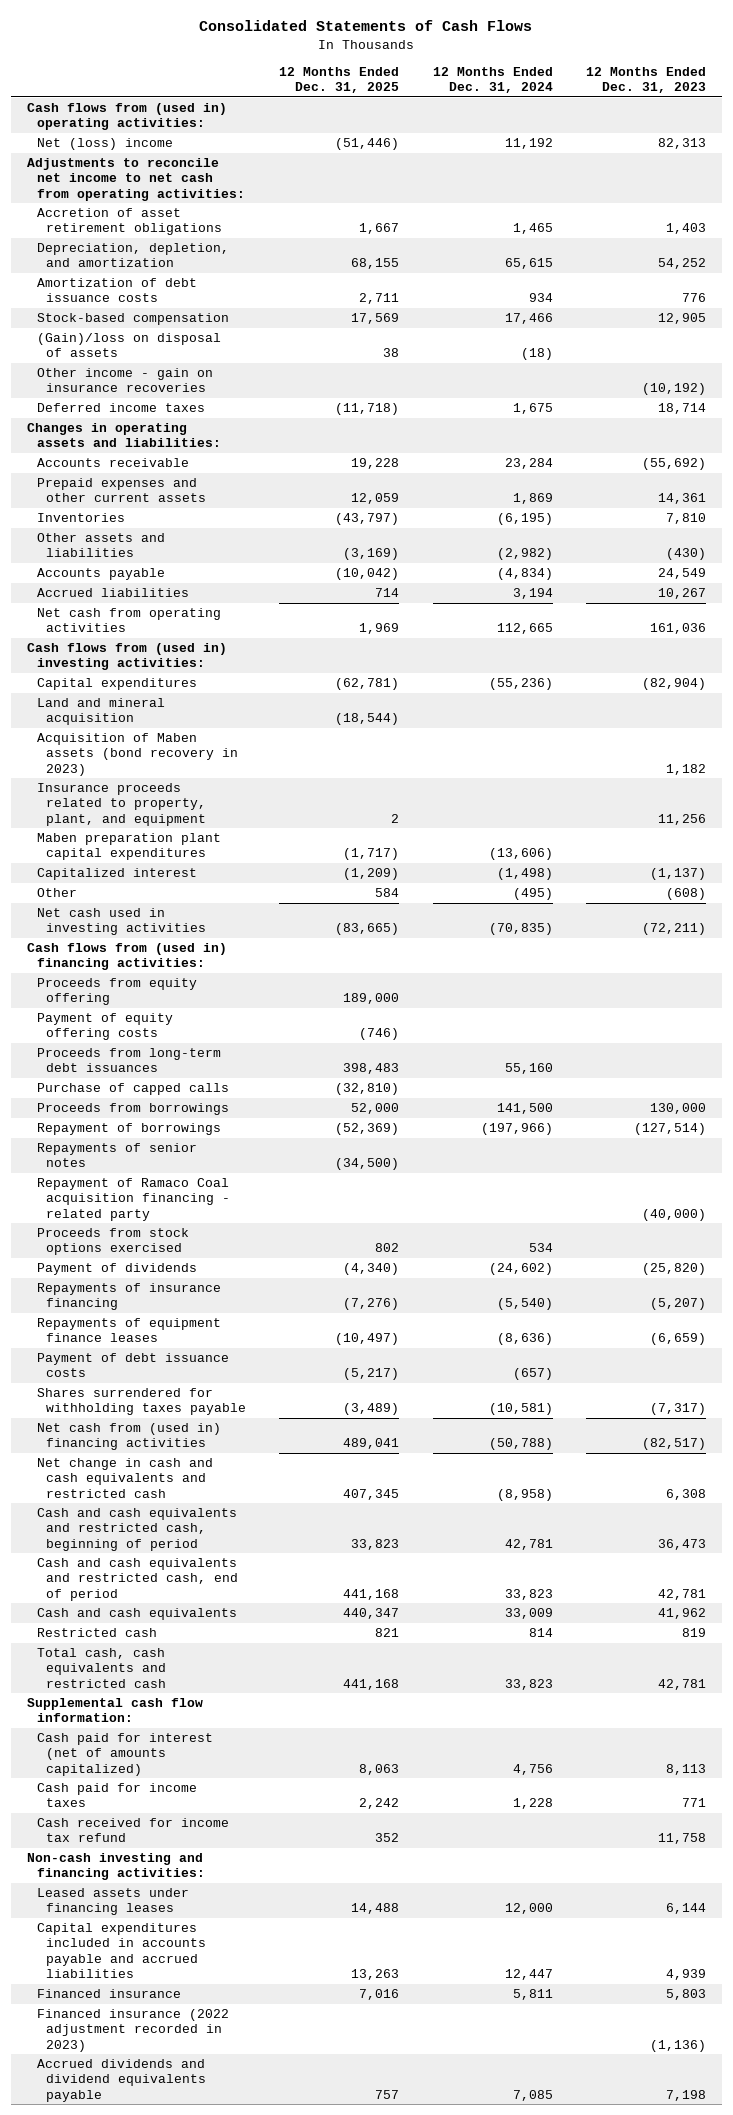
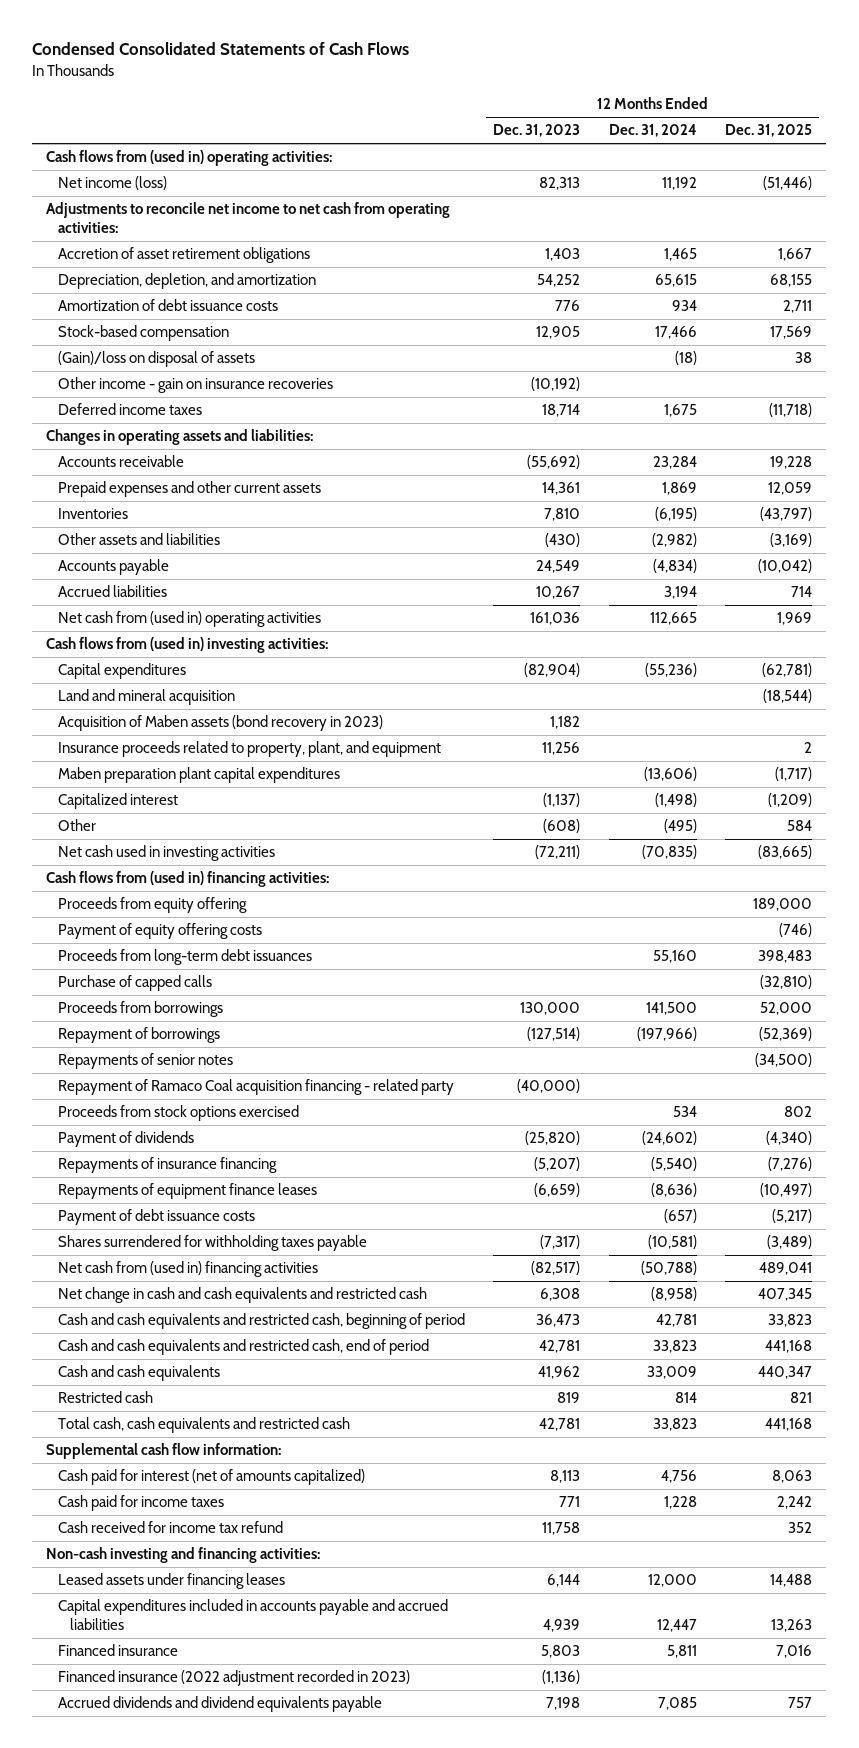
[199,19,533,31] Consolidated Statements of Cash Flows -> [32,42,410,56] Condensed Consolidated Statements of Cash Flows
[36,138,173,151] Net (loss) income -> [58,176,168,191] Net income (loss)
[36,608,221,633] Net cash from operating activities -> [58,611,322,628] Net cash from (used in) operating activities

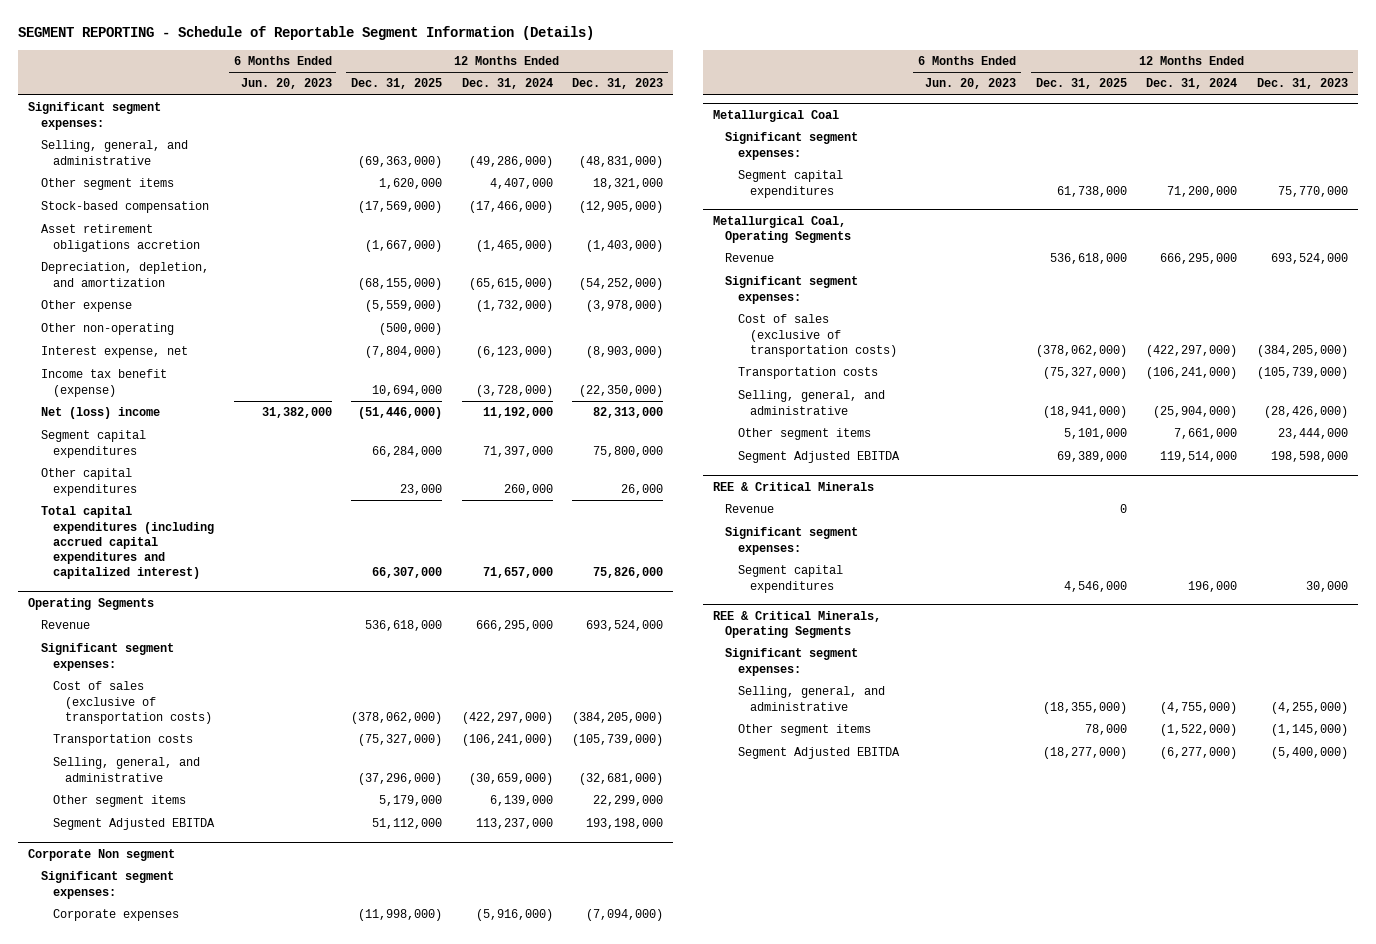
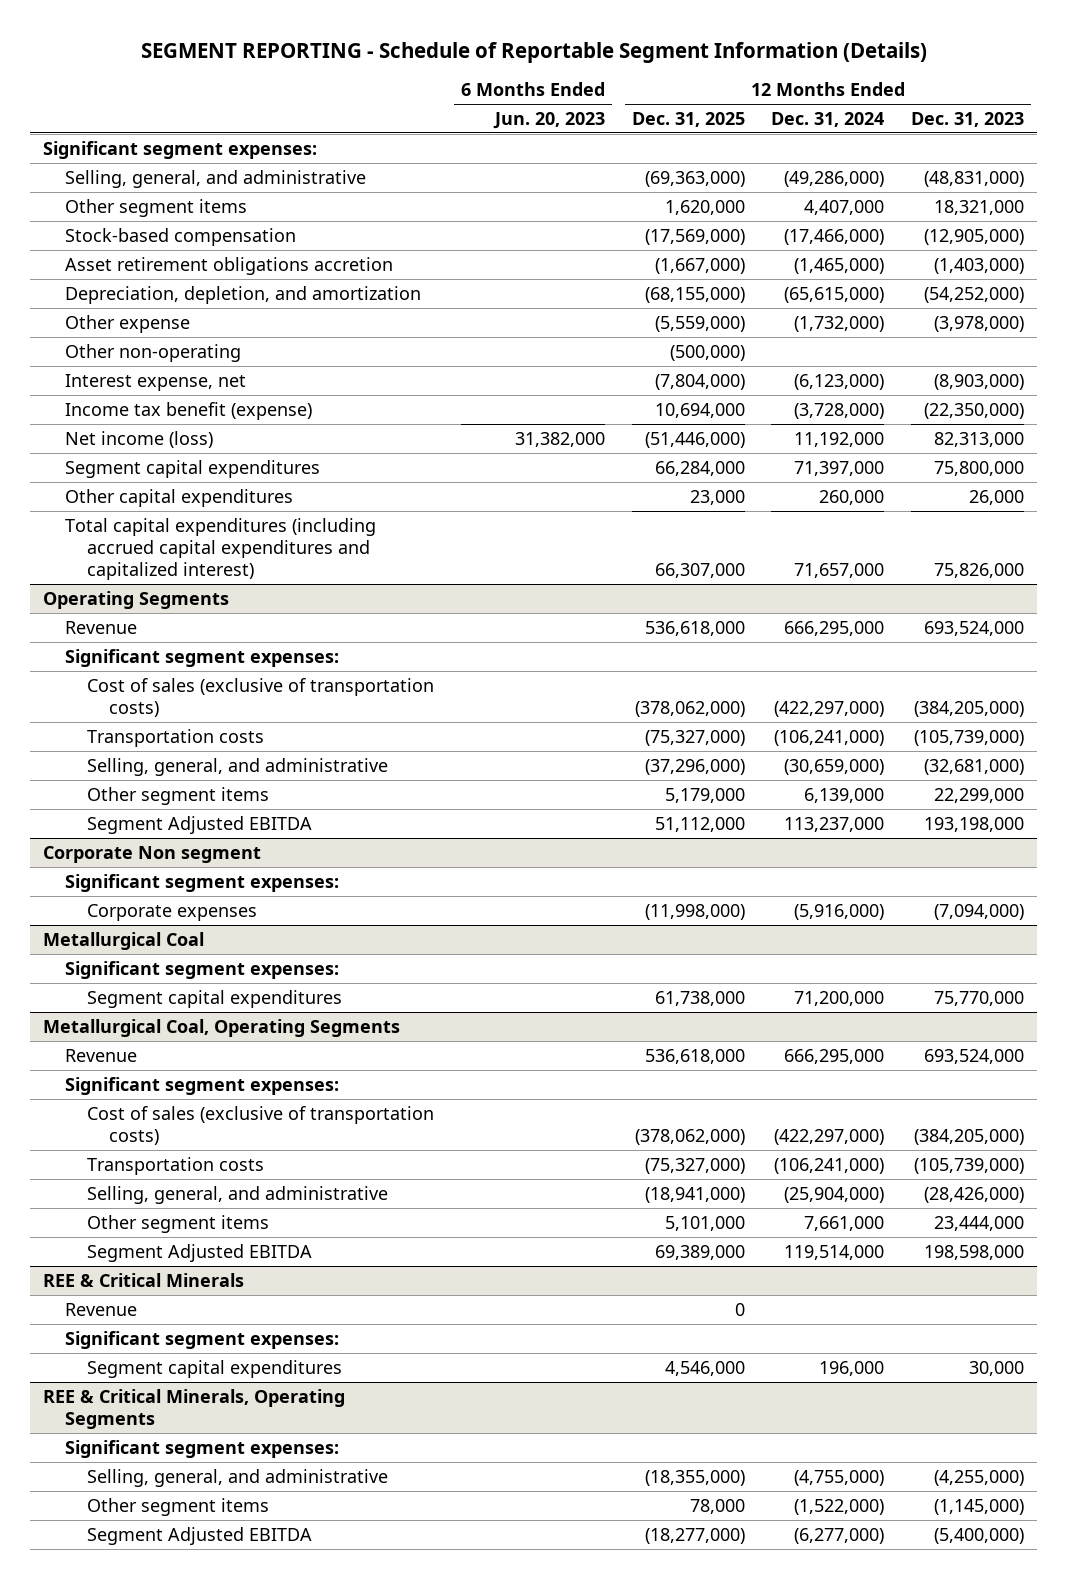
[40,407,160,420] Net (loss) income -> [65,430,214,448] Net income (loss)

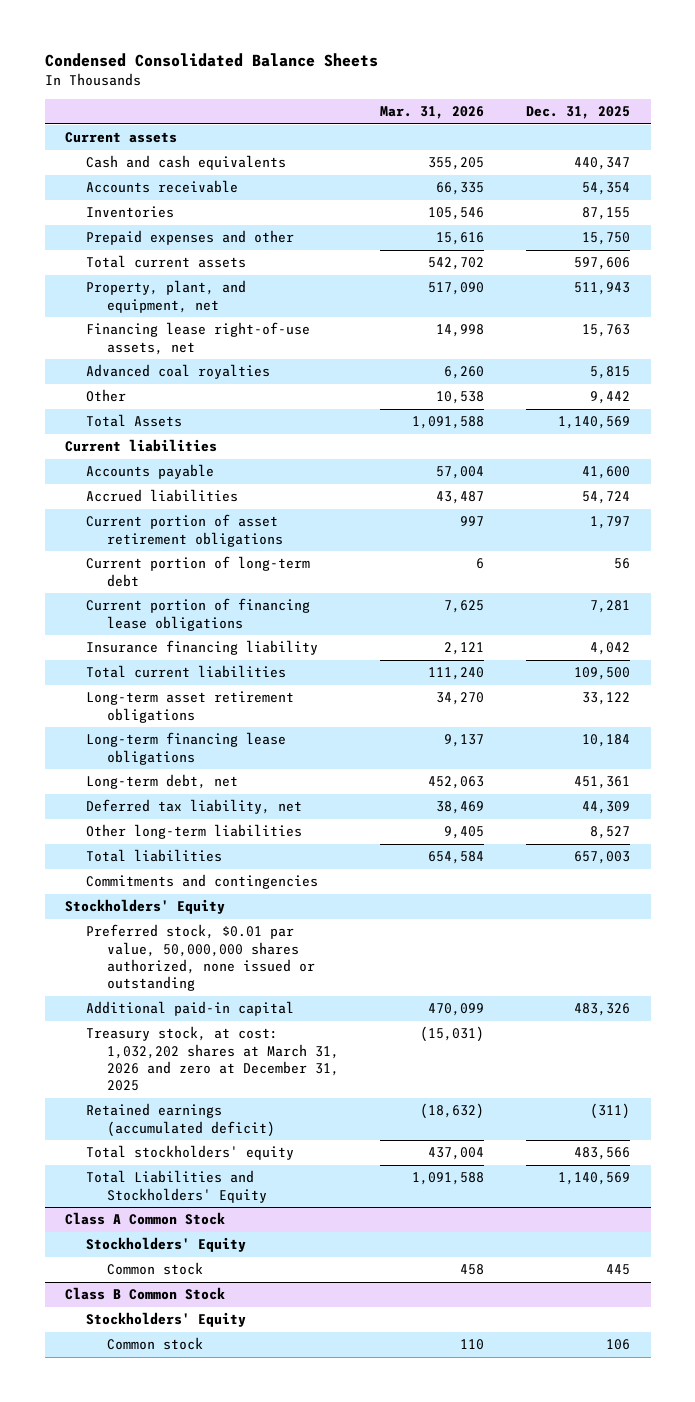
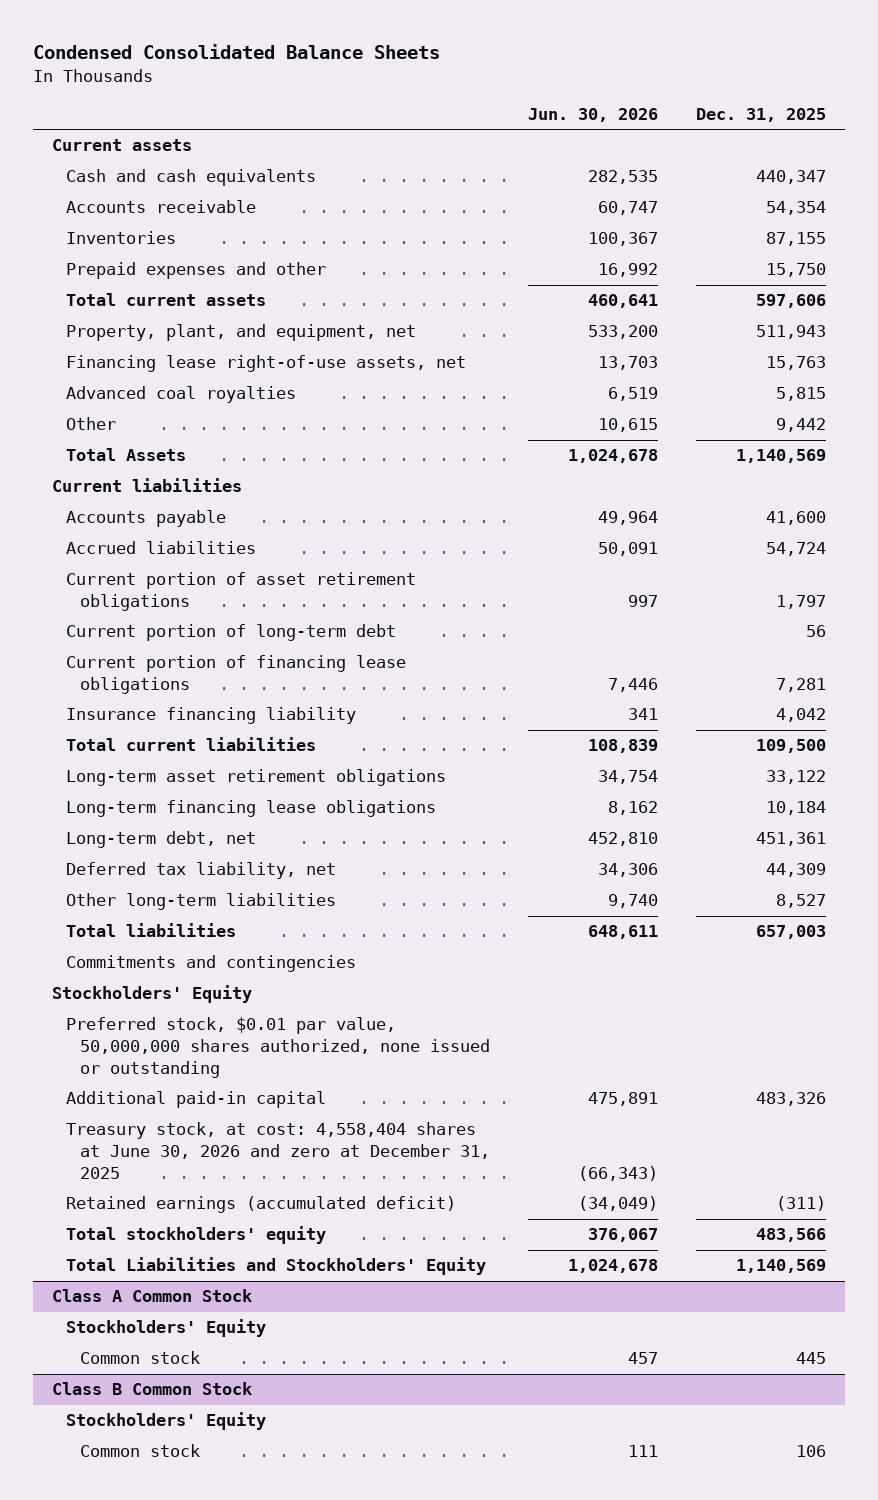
[380,106,485,120] Mar. 31, 2026 -> none
none -> [527,108,658,123] Jun. 30, 2026
[86,1026,340,1092] Treasury stock, at cost: 1,032,202 shares at March 31, 2026 and zero at December 31, 2025 -> [65,1122,490,1179] Treasury stock, at cost: 4,558,404 shares at June 30, 2026 and zero at December 31, 2025

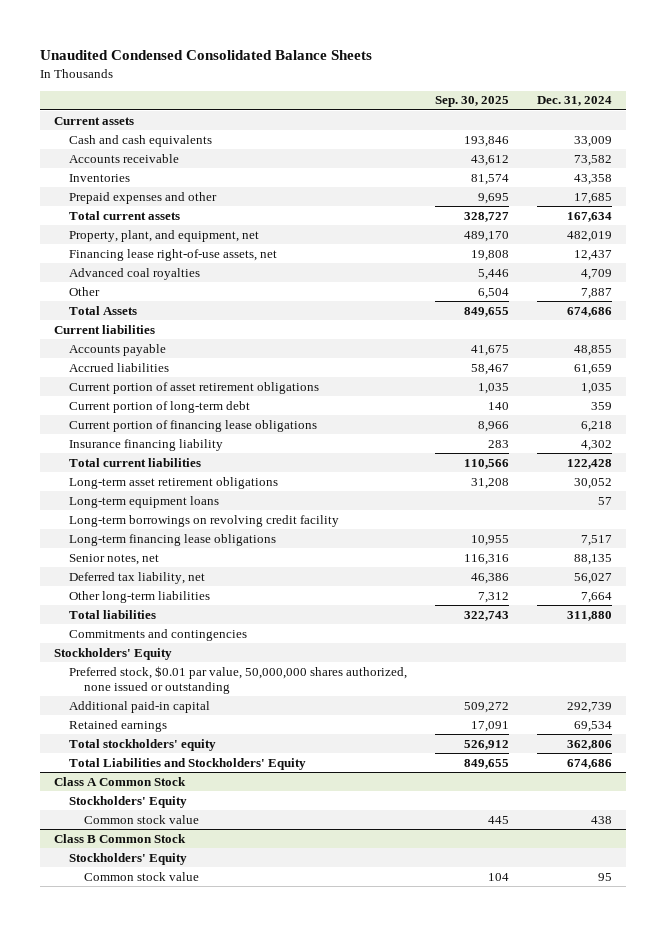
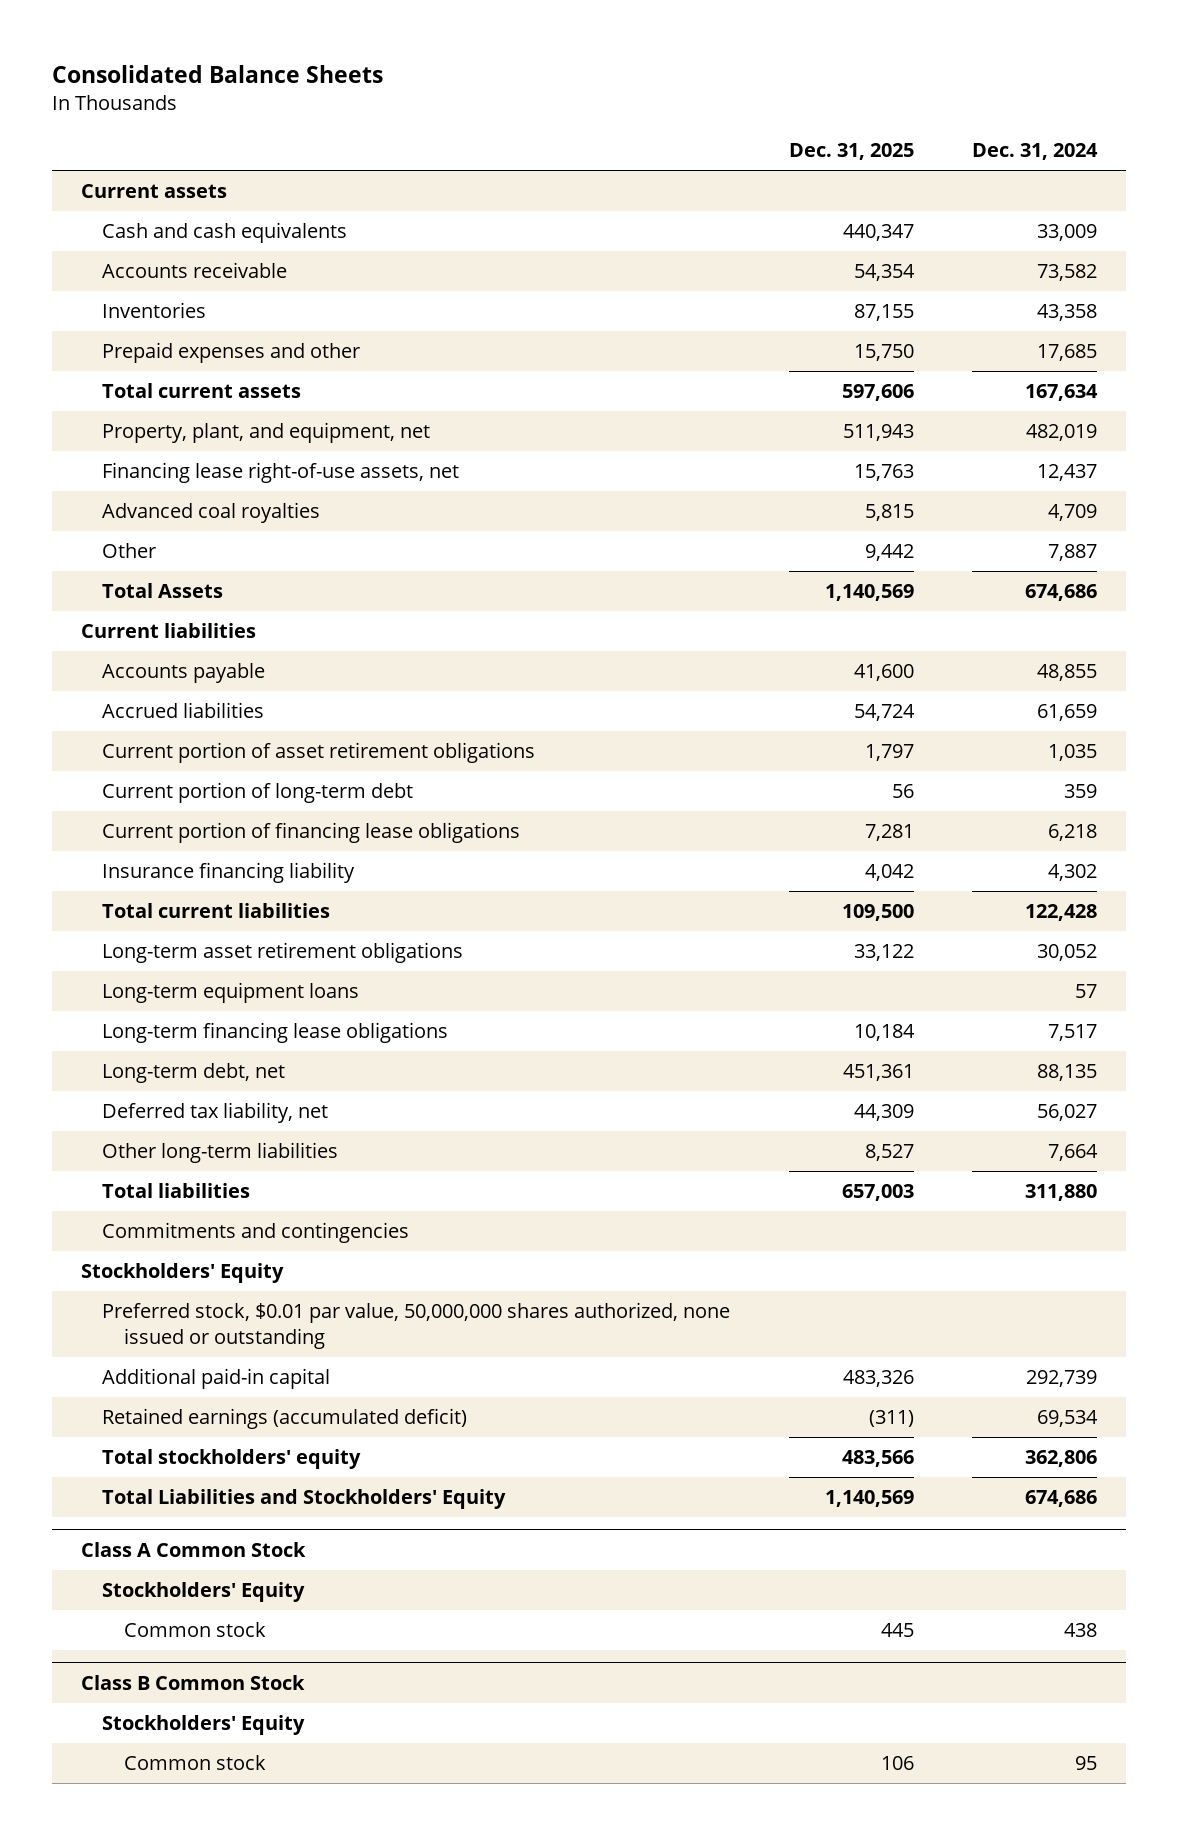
[40,50,373,61] Unaudited Condensed Consolidated Balance Sheets -> [51,64,383,83] Consolidated Balance Sheets
[435,96,510,108] Sep. 30, 2025 -> none
none -> [788,143,914,161] Dec. 31, 2025
[69,514,340,527] Long-term borrowings on revolving credit facility -> none
[69,553,160,565] Senior notes, net -> [102,1063,286,1084] Long-term debt, net
[69,719,168,732] Retained earnings -> [102,1408,468,1430] Retained earnings (accumulated deficit)
[84,814,200,824] Common stock value -> [123,1622,266,1638] Common stock
[84,871,200,881] Common stock value -> [123,1755,266,1771] Common stock

